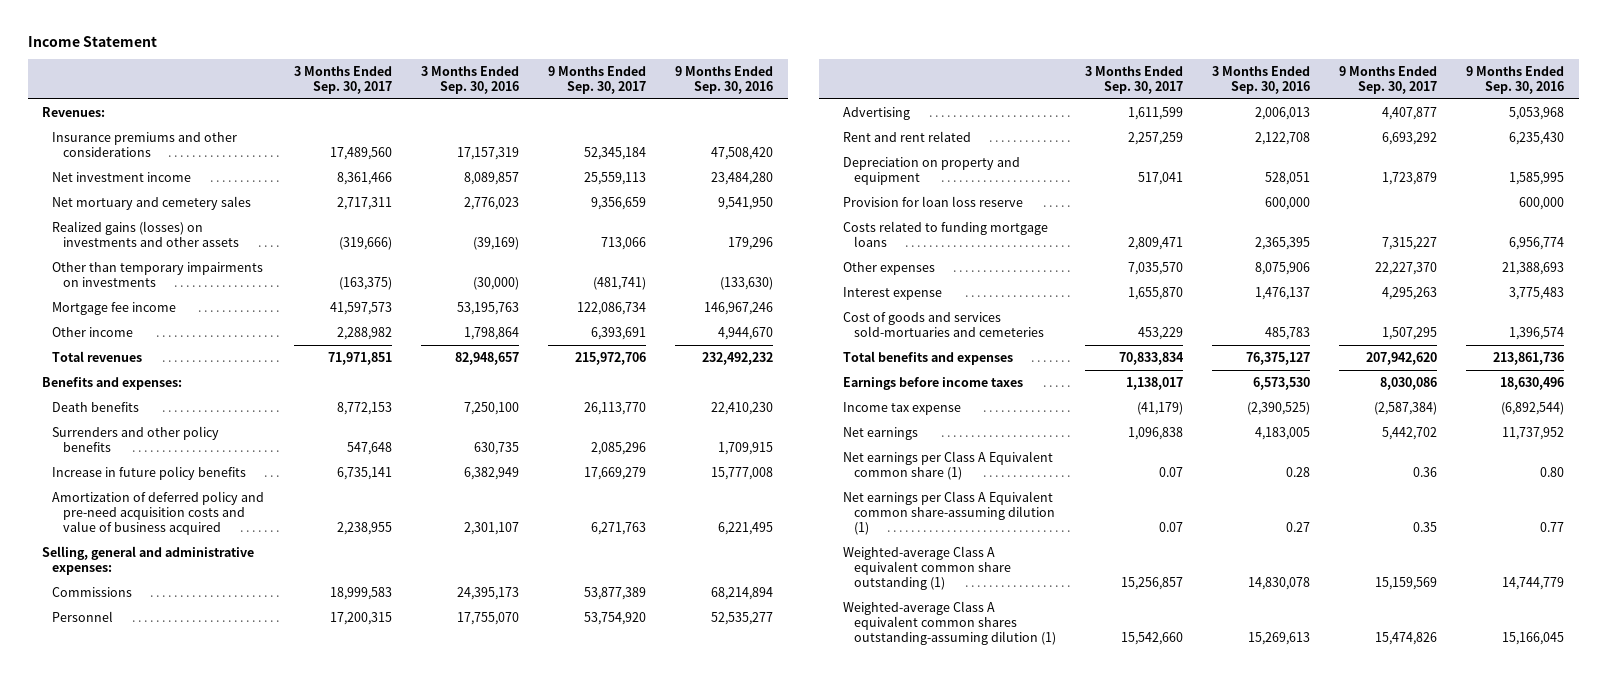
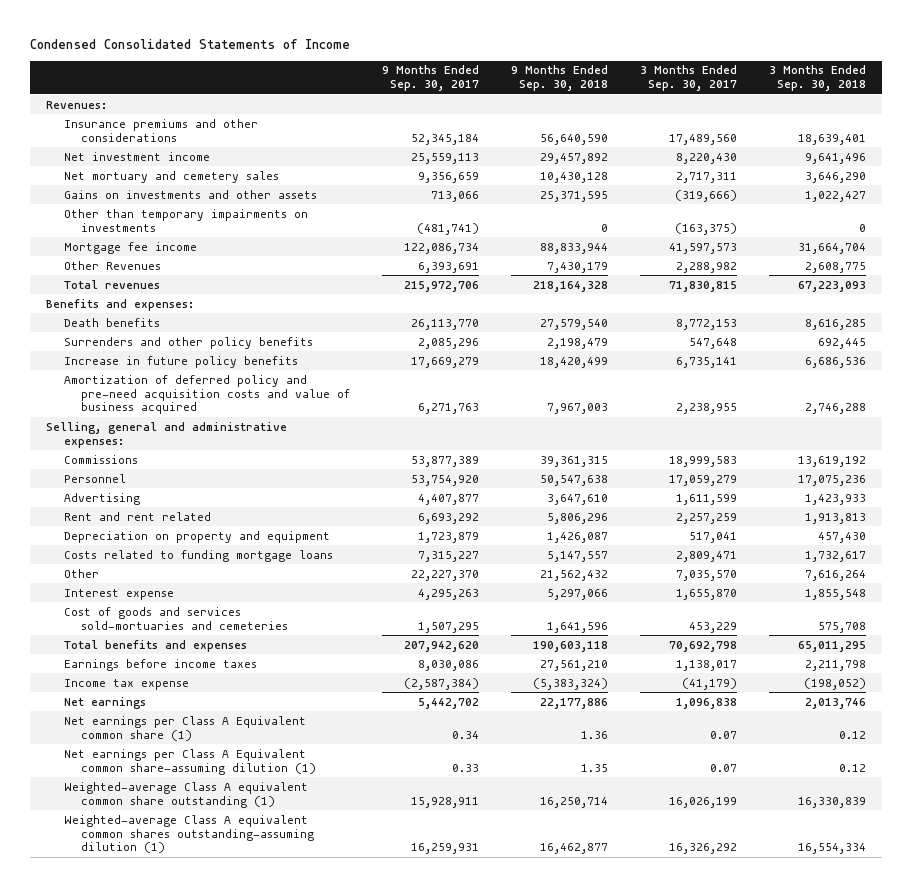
[27,35,157,47] Income Statement -> [30,38,351,49] Condensed Consolidated Statements of Income
[420,65,519,95] 3 Months Ended Sep. 30, 2016 -> none
[675,65,774,95] 9 Months Ended Sep. 30, 2016 -> none
none -> [511,65,609,92] 9 Months Ended Sep. 30, 2018
none -> [769,65,867,92] 3 Months Ended Sep. 30, 2018
[336,171,392,185] 8,361,466 -> [676,152,738,164] 8,220,430
[52,220,239,247] Realized gains (losses) on investments and other assets -> [63,189,317,199] Gains on investments and other assets
[52,326,134,337] Other income -> [63,260,161,270] Other Revenues
[327,351,392,365] 71,971,851 -> [669,280,738,292] 71,830,815
[329,611,392,625] 17,200,315 -> [669,474,738,486] 17,059,279
[843,195,1024,207] Provision for loan loss reserve -> none
[843,261,936,275] Other expenses -> [63,568,99,578] Other
[1118,351,1184,365] 70,833,834 -> [669,640,738,652] 70,692,798
[1412,466,1437,477] 0.36 -> [452,730,480,739] 0.34
[1412,521,1437,532] 0.35 -> [452,763,480,772] 0.33
[1120,576,1183,590] 15,256,857 -> [669,796,738,808] 16,026,199
[1374,576,1437,590] 15,159,569 -> [411,796,480,808] 15,928,911
[1120,631,1183,645] 15,542,660 -> [669,843,738,855] 16,326,292
[1374,631,1437,645] 15,474,826 -> [411,843,480,855] 16,259,931

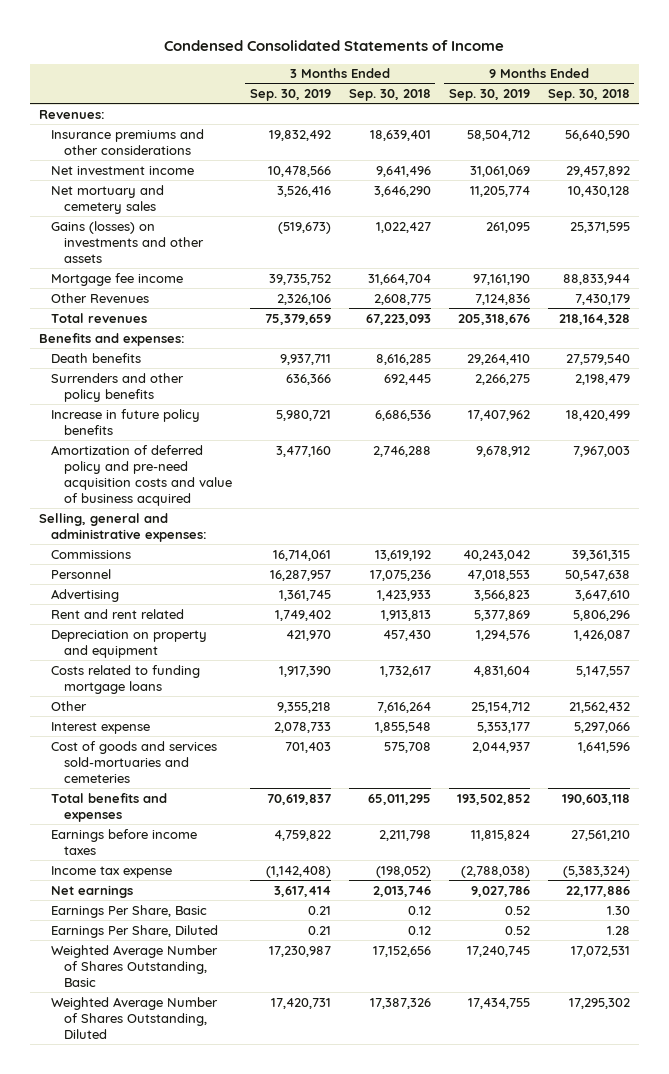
[382,65,480,92] 9 Months Ended Sep. 30, 2017 -> none
[640,65,738,92] 3 Months Ended Sep. 30, 2017 -> none
none -> [249,89,331,102] Sep. 30, 2019
none -> [448,89,530,102] Sep. 30, 2019
[63,208,308,232] Other than temporary impairments on investments -> none
[63,189,317,199] Gains on investments and other assets -> [51,220,204,264] Gains (losses) on investments and other assets
[63,715,306,741] Net earnings per Class A Equivalent common share (1) -> [51,904,208,918] Earnings Per Share, Basic
[581,730,609,739] 1.36 -> [606,905,630,915] 1.30
[63,748,317,775] Net earnings per Class A Equivalent common share-assuming dilution (1) -> [51,924,219,938] Earnings Per Share, Diluted
[581,763,609,772] 1.35 -> [606,925,630,935] 1.28
[63,781,308,808] Weighted-average Class A equivalent common share outstanding (1) -> [51,944,219,988] Weighted Average Number of Shares Outstanding, Basic
[540,796,609,808] 16,250,714 -> [570,945,630,957] 17,072,531
[798,796,867,808] 16,330,839 -> [372,945,431,957] 17,152,656
[63,814,315,854] Weighted-average Class A equivalent common shares outstanding-assuming dilution (1) -> [51,996,219,1040] Weighted Average Number of Shares Outstanding, Diluted
[540,843,609,855] 16,462,877 -> [568,997,630,1009] 17,295,302
[798,843,867,855] 16,554,334 -> [369,997,431,1009] 17,387,326

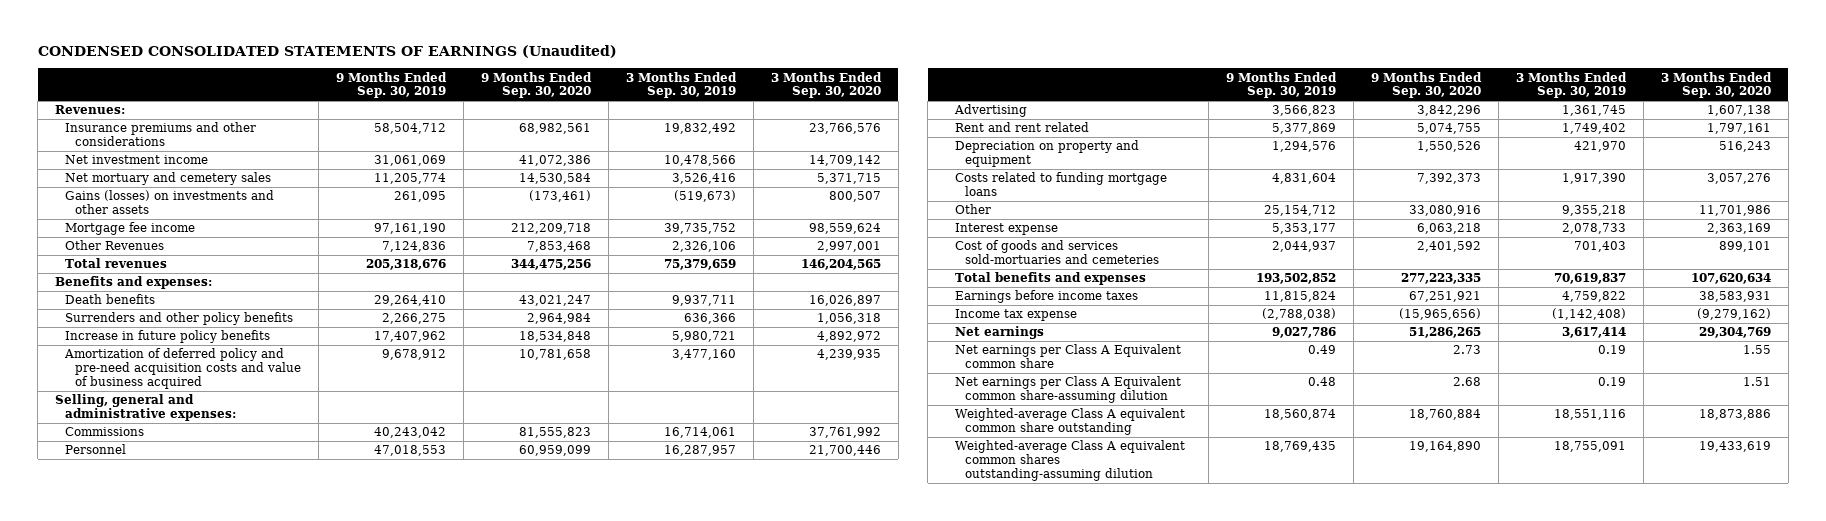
[164,39,505,51] Condensed Consolidated Statements of Income -> [37,45,617,59] CONDENSED CONSOLIDATED STATEMENTS OF EARNINGS (Unaudited)
[348,89,431,102] Sep. 30, 2018 -> none
[547,89,630,102] Sep. 30, 2018 -> none
none -> [480,71,592,99] 9 Months Ended Sep. 30, 2020
none -> [770,71,882,99] 3 Months Ended Sep. 30, 2020
[51,904,208,918] Earnings Per Share, Basic -> [954,344,1181,369] Net earnings per Class A Equivalent common share
[307,905,331,915] 0.21 -> [1597,345,1626,355] 0.19
[504,905,530,915] 0.52 -> [1307,345,1336,355] 0.49
[51,924,219,938] Earnings Per Share, Diluted -> [954,376,1181,404] Net earnings per Class A Equivalent common share-assuming dilution
[307,925,331,935] 0.21 -> [1597,377,1626,387] 0.19
[504,925,530,935] 0.52 -> [1307,377,1336,387] 0.48
[51,944,219,988] Weighted Average Number of Shares Outstanding, Basic -> [954,408,1185,436] Weighted-average Class A equivalent common share outstanding
[268,945,331,957] 17,230,987 -> [1553,409,1626,421] 18,551,116
[466,945,530,957] 17,240,745 -> [1263,409,1336,421] 18,560,874
[51,996,219,1040] Weighted Average Number of Shares Outstanding, Diluted -> [954,440,1185,481] Weighted-average Class A equivalent common shares outstanding-assuming dilution
[270,997,331,1009] 17,420,731 -> [1553,441,1626,453] 18,755,091
[467,997,530,1009] 17,434,755 -> [1263,441,1336,453] 18,769,435

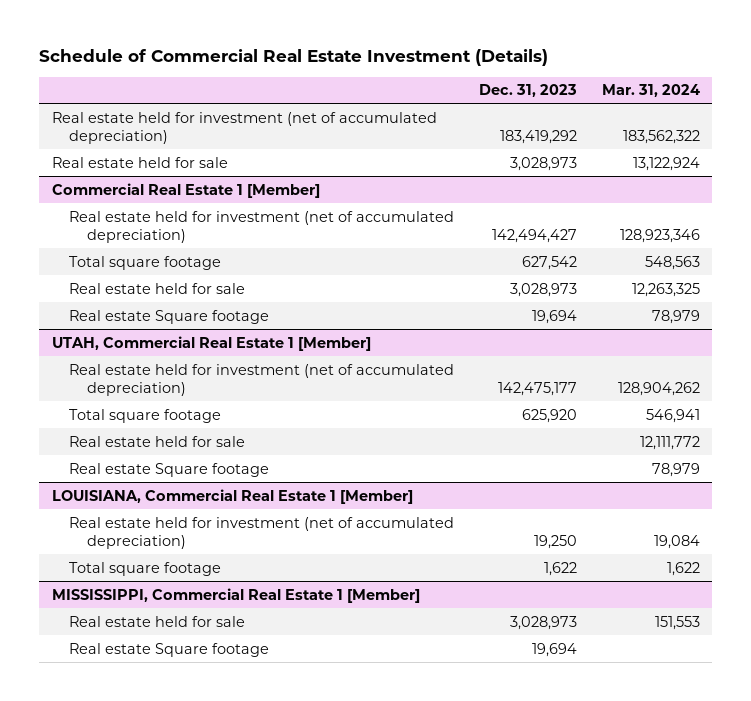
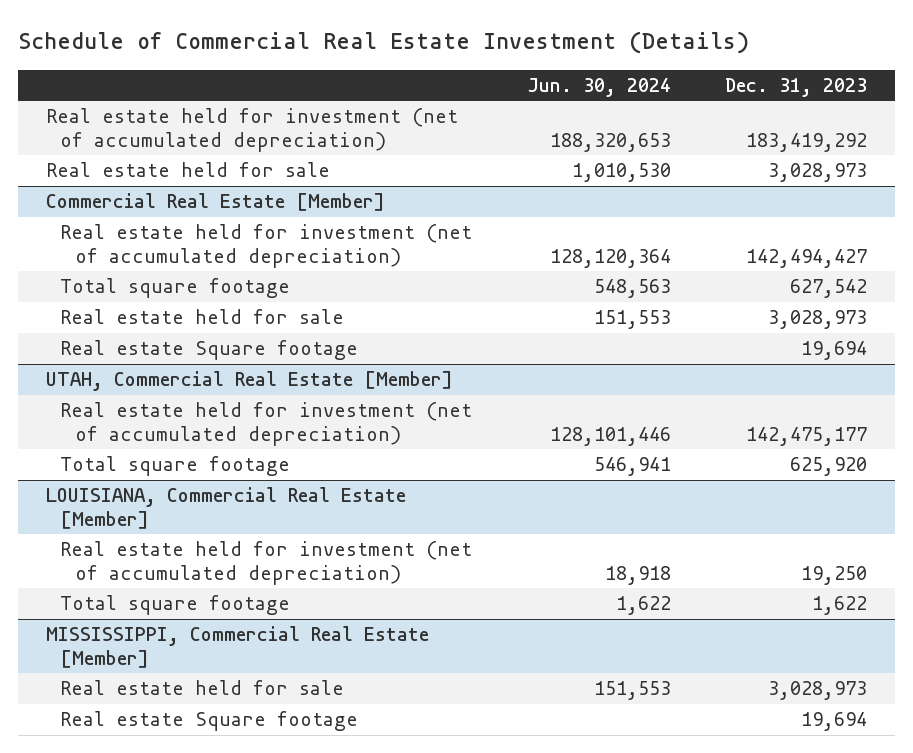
[601,84,700,98] Mar. 31, 2024 -> none
none -> [526,77,671,97] Jun. 30, 2024
[51,182,320,198] Commercial Real Estate 1 [Member] -> [45,193,385,212] Commercial Real Estate [Member]
[51,335,371,351] UTAH, Commercial Real Estate 1 [Member] -> [45,371,453,392] UTAH, Commercial Real Estate [Member]
[69,435,246,447] Real estate held for sale -> none
[69,462,270,477] Real estate Square footage -> none
[51,488,413,504] LOUISIANA, Commercial Real Estate 1 [Member] -> [45,487,406,529] LOUISIANA, Commercial Real Estate [Member]
[51,587,420,603] MISSISSIPPI, Commercial Real Estate 1 [Member] -> [45,626,429,668] MISSISSIPPI, Commercial Real Estate [Member]

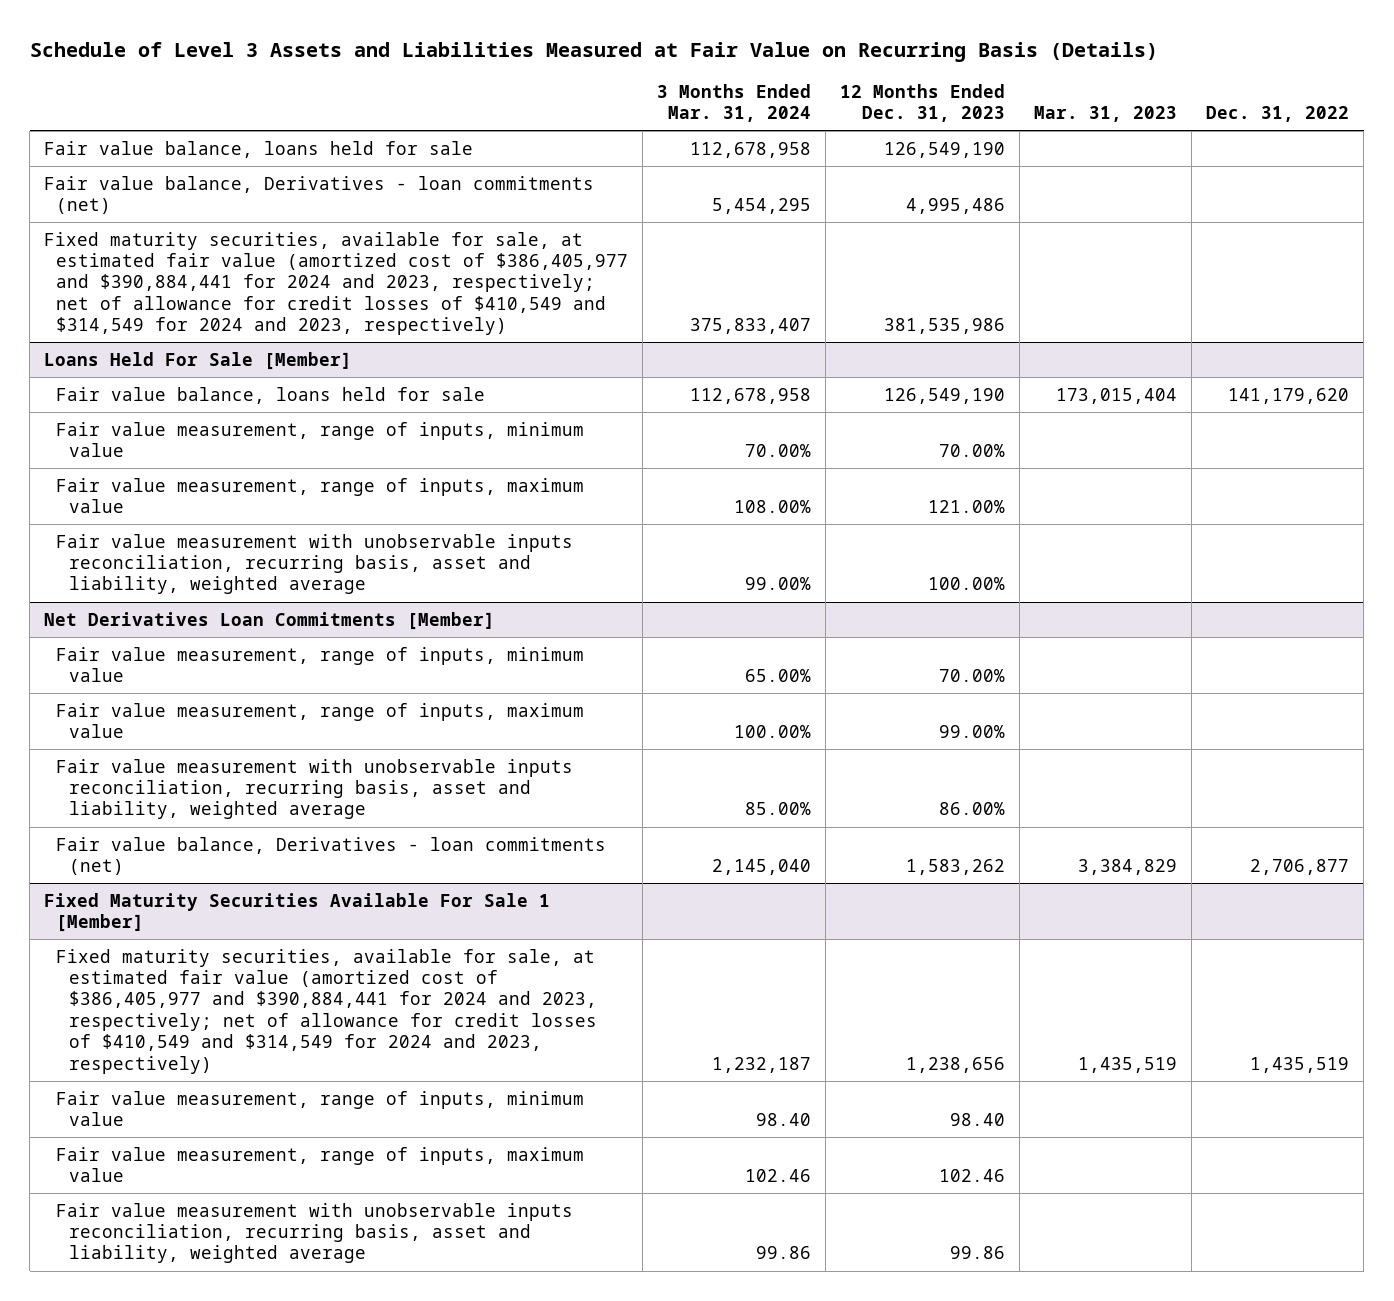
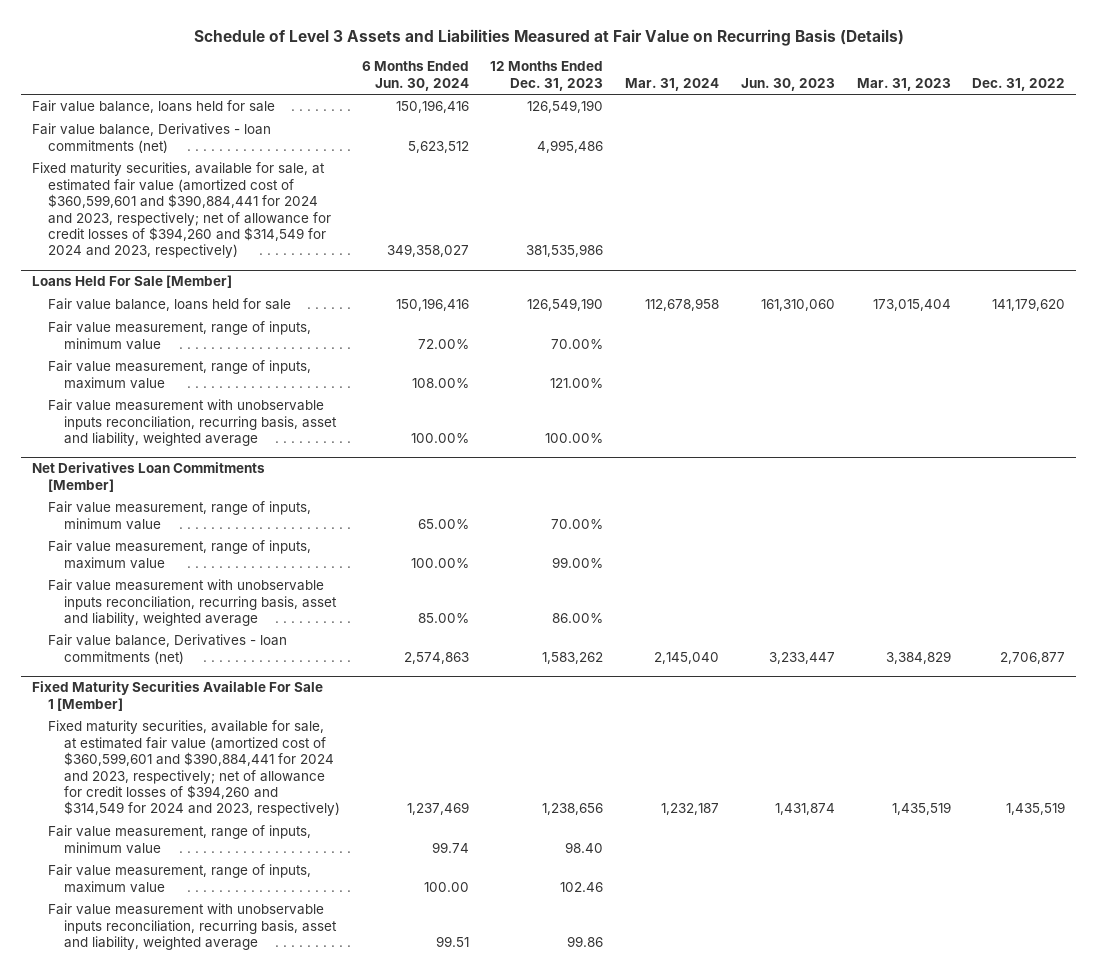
[657,83,812,123] 3 Months Ended Mar. 31, 2024 -> none
none -> [361,61,469,91] 6 Months Ended Jun. 30, 2024
none -> [625,77,720,91] Mar. 31, 2024
none -> [740,77,835,91] Jun. 30, 2023
[44,231,629,336] Fixed maturity securities, available for sale, at estimated fair value (amortized cost of $386,405,977 and $390,884,441 for 2024 and 2023, respectively; net of allowance for credit losses of $410,549 and $314,549 for 2024 and 2023, respectively) -> [31,162,331,259] Fixed maturity securities, available for sale, at estimated fair value (amortized cost of $360,599,601 and $390,884,441 for 2024 and 2023, respectively; net of allowance for credit losses of $394,260 and $314,549 for 2024 and 2023, respectively)
[56,948,597,1074] Fixed maturity securities, available for sale, at estimated fair value (amortized cost of $386,405,977 and $390,884,441 for 2024 and 2023, respectively; net of allowance for credit losses of $410,549 and $314,549 for 2024 and 2023, respectively) -> [47,720,340,817] Fixed maturity securities, available for sale, at estimated fair value (amortized cost of $360,599,601 and $390,884,441 for 2024 and 2023, respectively; net of allowance for credit losses of $394,260 and $314,549 for 2024 and 2023, respectively)

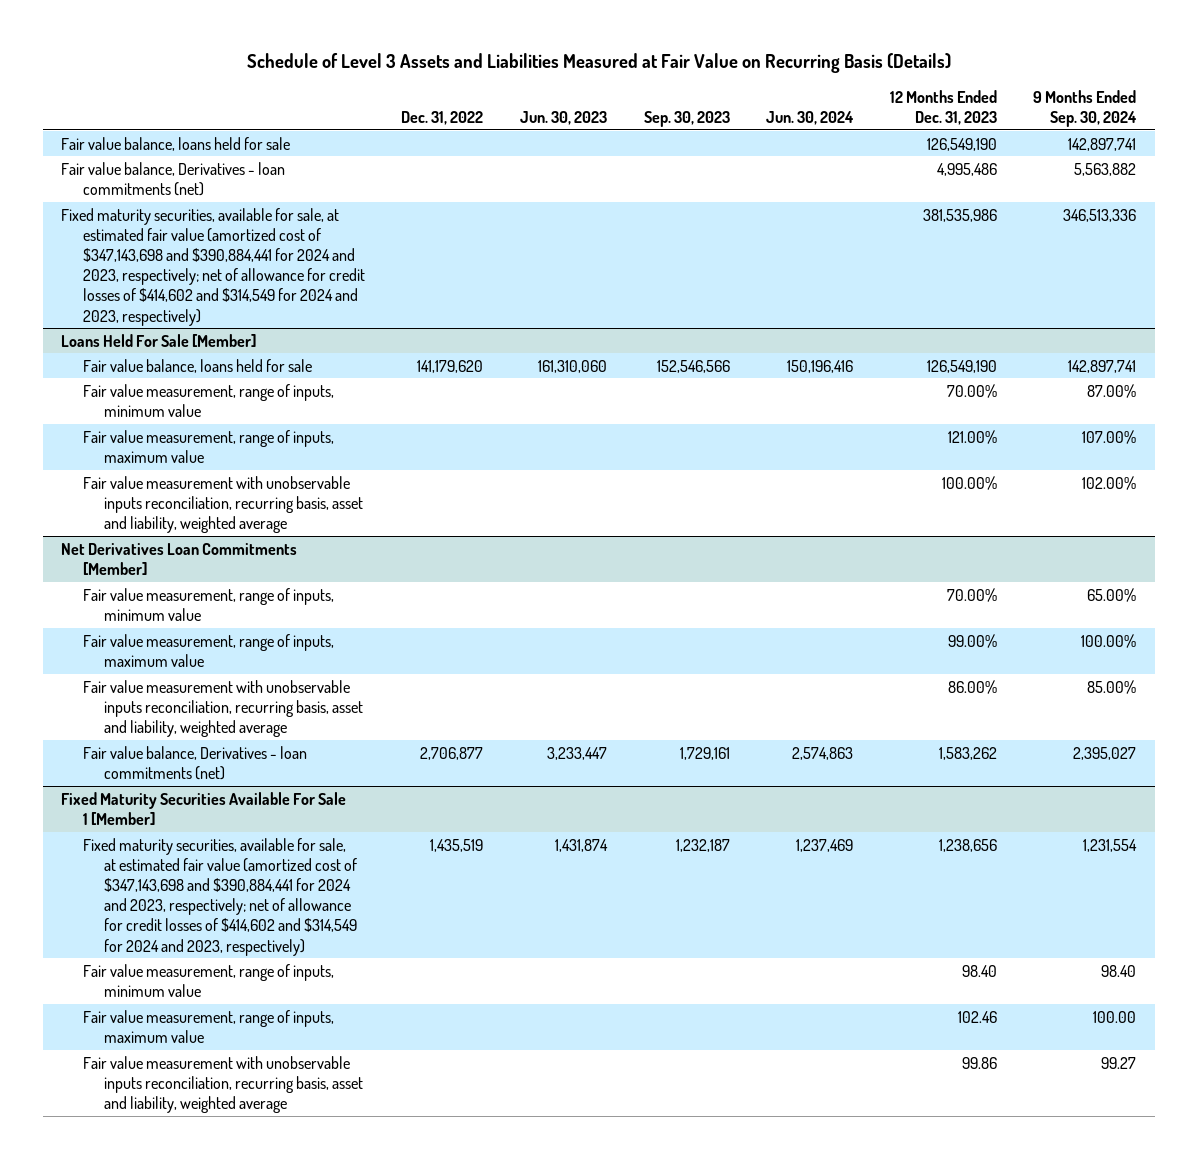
[361,61,469,91] 6 Months Ended Jun. 30, 2024 -> none
[625,77,720,91] Mar. 31, 2024 -> none
[856,77,951,91] Mar. 31, 2023 -> none
none -> [643,110,730,127] Sep. 30, 2023
none -> [766,110,855,125] Jun. 30, 2024
none -> [1033,89,1138,127] 9 Months Ended Sep. 30, 2024
[31,162,331,259] Fixed maturity securities, available for sale, at estimated fair value (amortized cost of $360,599,601 and $390,884,441 for 2024 and 2023, respectively; net of allowance for credit losses of $394,260 and $314,549 for 2024 and 2023, respectively) -> [61,207,365,326] Fixed maturity securities, available for sale, at estimated fair value (amortized cost of $347,143,698 and $390,884,441 for 2024 and 2023, respectively; net of allowance for credit losses of $414,602 and $314,549 for 2024 and 2023, respectively)
[47,720,340,817] Fixed maturity securities, available for sale, at estimated fair value (amortized cost of $360,599,601 and $390,884,441 for 2024 and 2023, respectively; net of allowance for credit losses of $394,260 and $314,549 for 2024 and 2023, respectively) -> [82,837,358,956] Fixed maturity securities, available for sale, at estimated fair value (amortized cost of $347,143,698 and $390,884,441 for 2024 and 2023, respectively; net of allowance for credit losses of $414,602 and $314,549 for 2024 and 2023, respectively)

